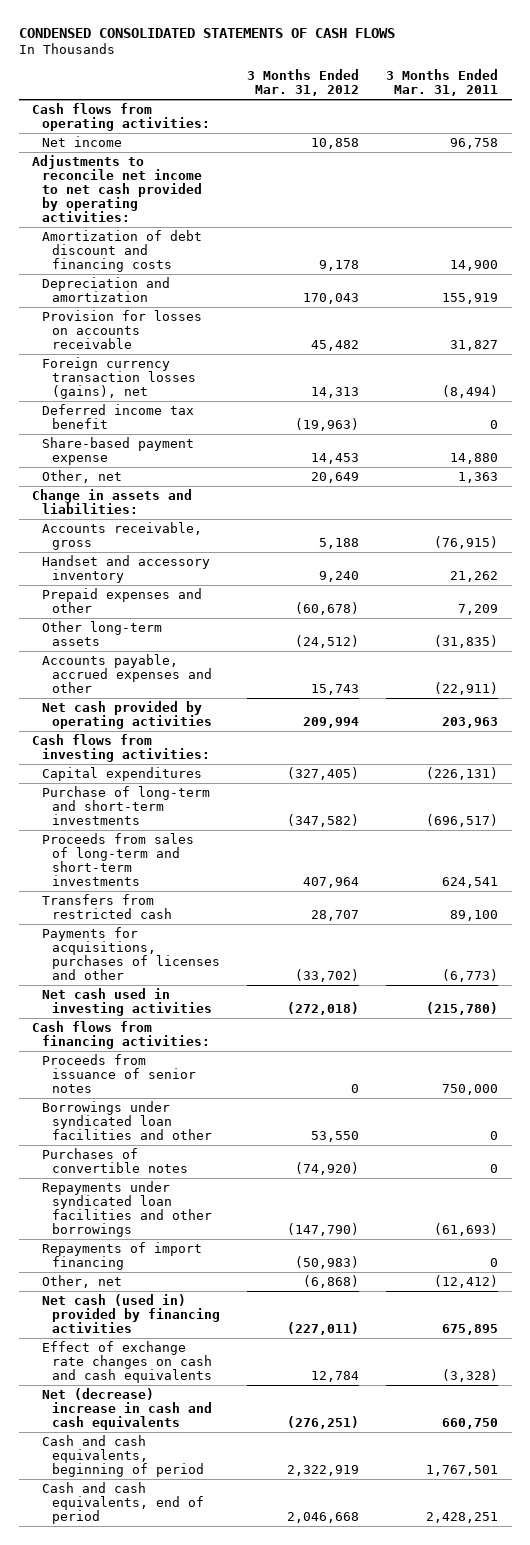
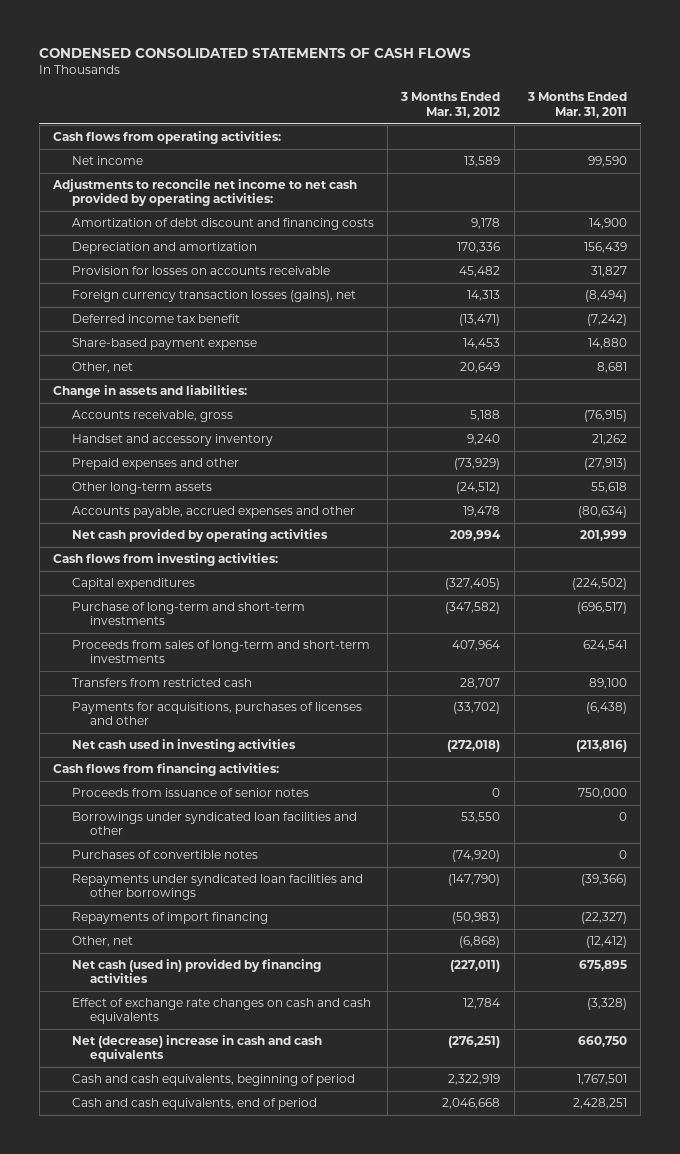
[311,137,360,149] 10,858 -> [464,155,501,167] 13,589
[450,137,499,149] 96,758 -> [588,155,628,167] 99,590
[303,292,360,304] 170,043 -> [457,241,501,253] 170,336
[442,292,499,304] 155,919 -> [584,241,628,253] 156,439
[295,417,360,431] (19,963) -> [459,313,501,326] (13,471)
[490,419,499,429] 0 -> [587,313,628,326] (7,242)
[458,471,499,483] 1,363 -> [597,361,628,373] 8,681
[295,601,360,615] (60,678) -> [454,457,501,470] (73,929)
[458,603,499,615] 7,209 -> [584,457,628,470] (27,913)
[434,634,499,648] (31,835) -> [591,481,628,493] 55,618
[311,684,360,696] 15,743 -> [463,505,501,517] 19,478
[434,682,499,696] (22,911) -> [578,505,628,518] (80,634)
[442,716,499,728] 203,963 -> [580,529,628,541] 201,999
[426,766,499,780] (226,131) -> [572,577,628,590] (224,502)
[442,969,499,983] (6,773) -> [586,701,628,714] (6,438)
[426,1001,499,1015] (215,780) -> [576,739,628,752] (213,816)
[434,1223,499,1237] (61,693) -> [581,873,628,886] (39,366)
[490,1257,499,1267] 0 -> [581,911,628,924] (22,327)

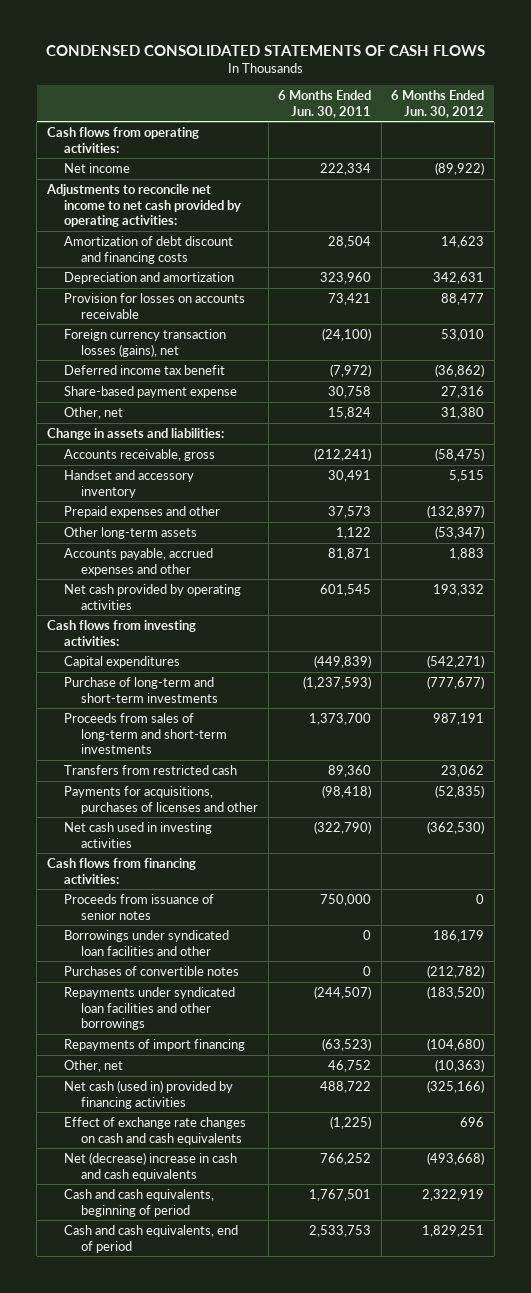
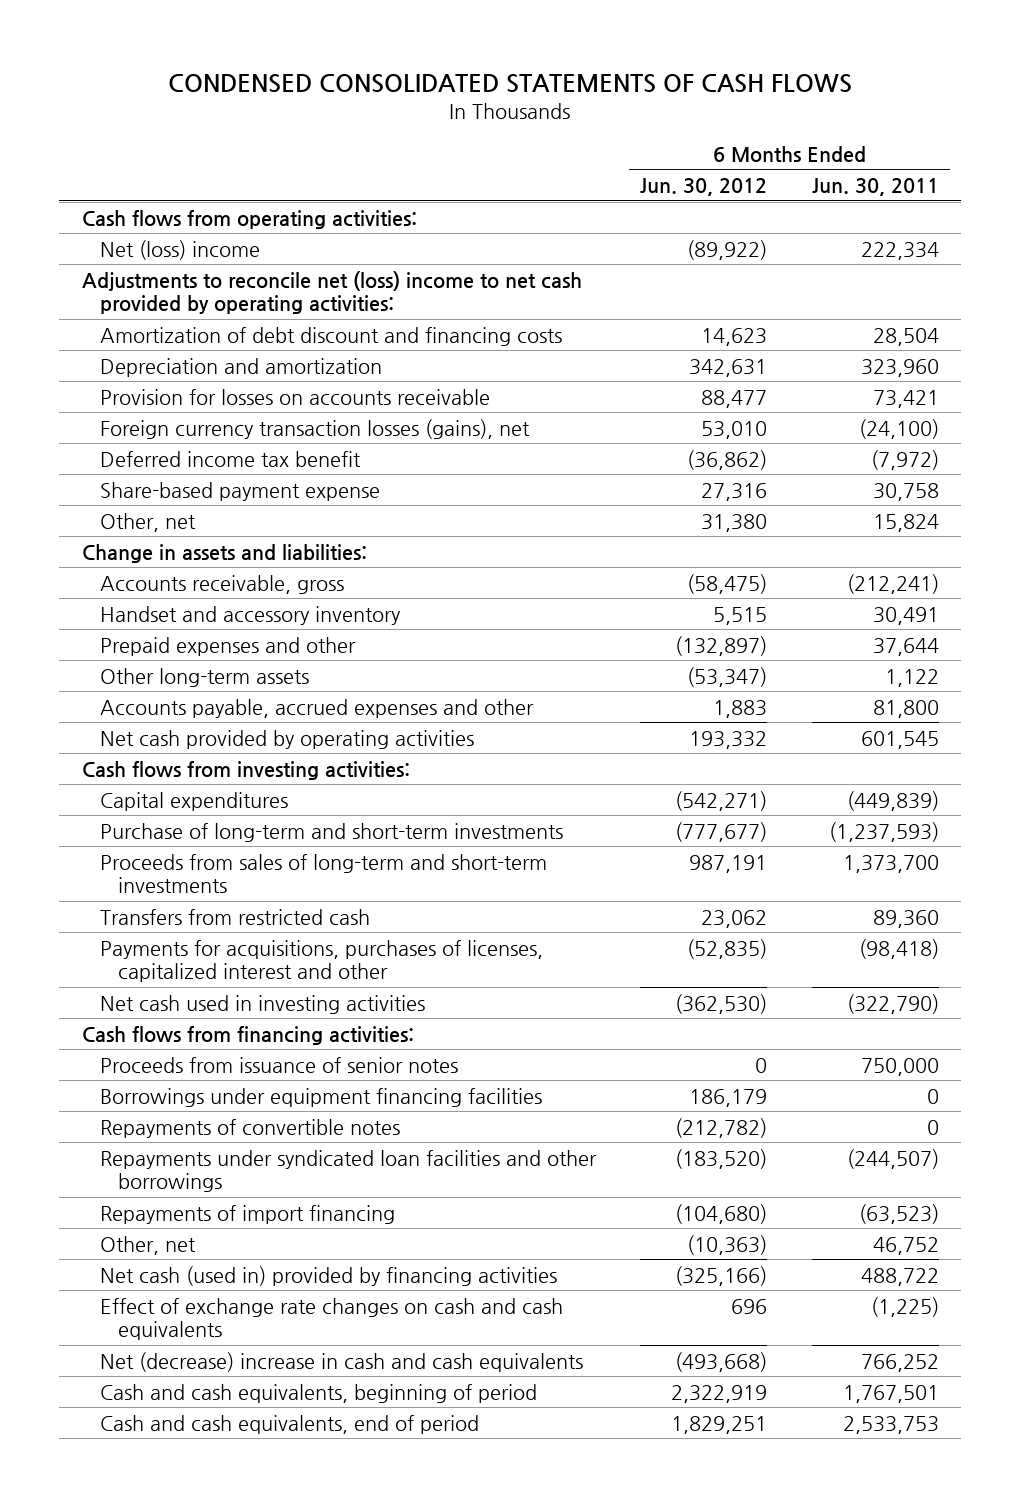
[63,162,130,173] Net income -> [99,239,260,260] Net (loss) income
[45,183,241,228] Adjustments to reconcile net income to net cash provided by operating activities: -> [81,270,582,315] Adjustments to reconcile net (loss) income to net cash provided by operating activities:
[328,505,372,518] 37,573 -> [873,637,940,656] 37,644
[328,547,372,560] 81,871 -> [873,699,940,718] 81,800
[63,785,259,814] Payments for acquisitions, purchases of licenses and other -> [99,939,543,983] Payments for acquisitions, purchases of licenses, capitalized interest and other
[63,929,229,956] Borrowings under syndicated loan facilities and other -> [99,1087,542,1107] Borrowings under equipment financing facilities
[63,965,239,976] Purchases of convertible notes -> [99,1118,400,1138] Repayments of convertible notes

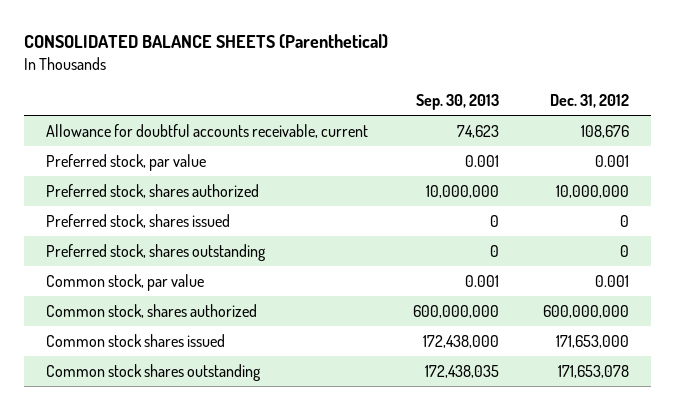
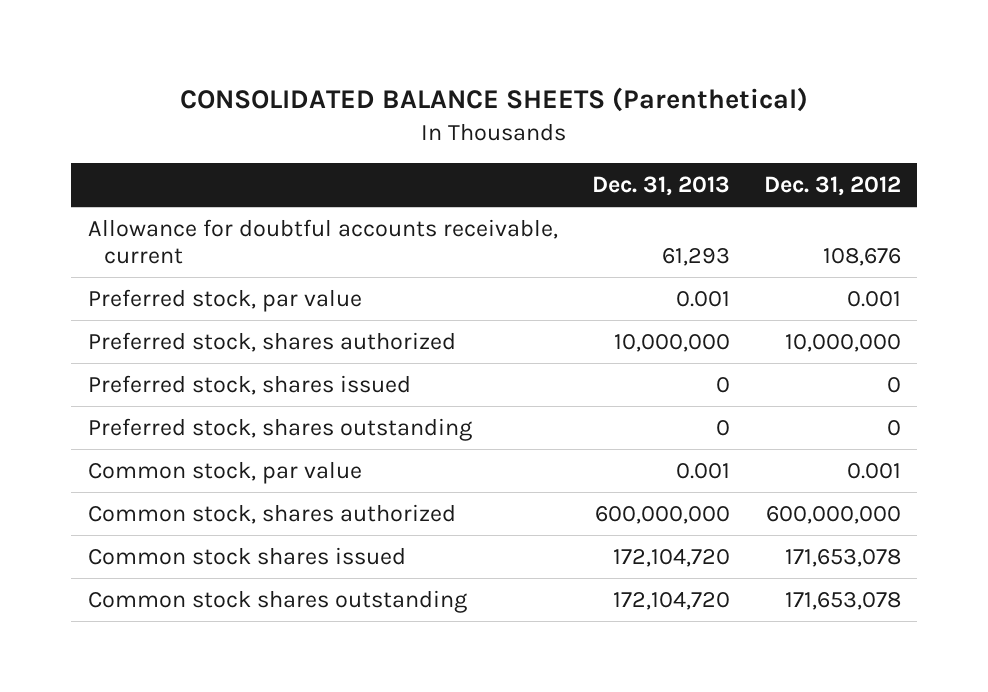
[415,94,499,111] Sep. 30, 2013 -> none
none -> [591,176,730,197] Dec. 31, 2013
[555,334,629,348] 171,653,000 -> [784,548,901,567] 171,653,078

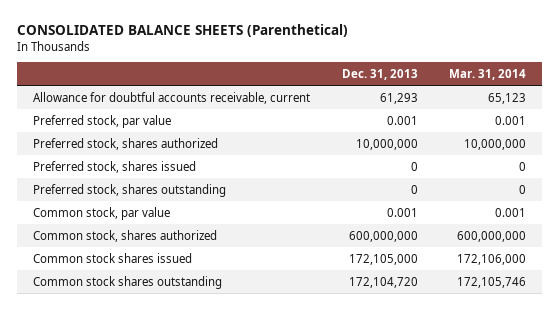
[763,176,901,197] Dec. 31, 2012 -> none
none -> [449,69,527,81] Mar. 31, 2014
[612,548,730,567] 172,104,720 -> [348,253,418,265] 172,105,000

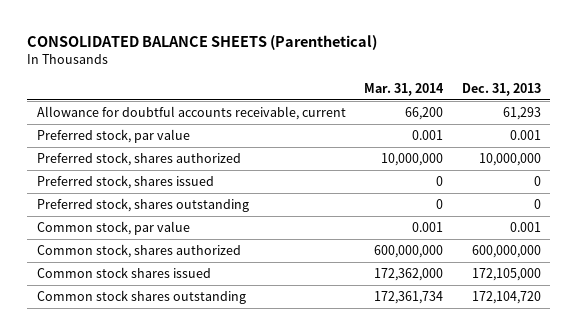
[488,92,527,104] 65,123 -> [405,107,444,121] 66,200
[457,253,527,265] 172,106,000 -> [374,268,444,282] 172,362,000
[457,276,527,288] 172,105,746 -> [374,291,444,305] 172,361,734

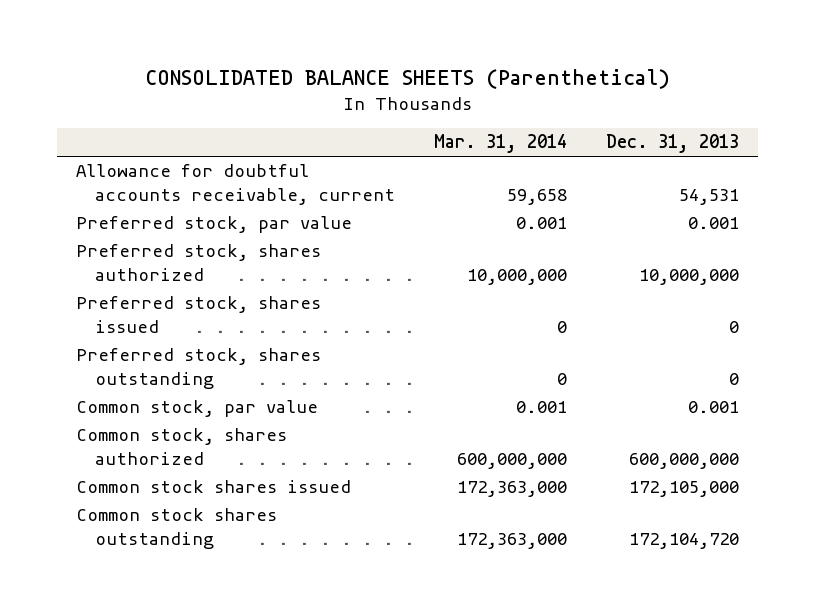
[405,107,444,121] 66,200 -> [506,189,567,206] 59,658
[503,107,542,121] 61,293 -> [678,189,739,206] 54,531
[374,268,444,282] 172,362,000 -> [456,481,567,498] 172,363,000
[374,291,444,305] 172,361,734 -> [456,533,567,550] 172,363,000

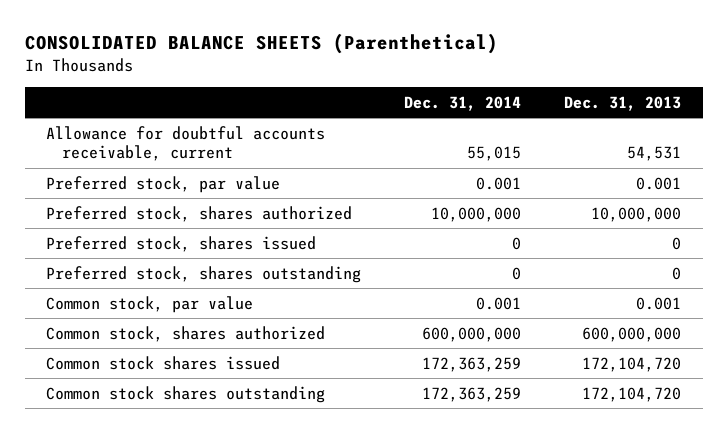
[433,134,567,154] Mar. 31, 2014 -> none
none -> [404,95,522,111] Dec. 31, 2014
[628,481,739,498] 172,105,000 -> [582,356,682,372] 172,104,720

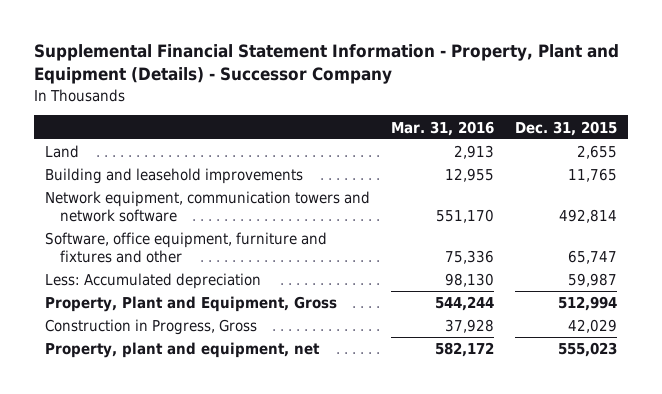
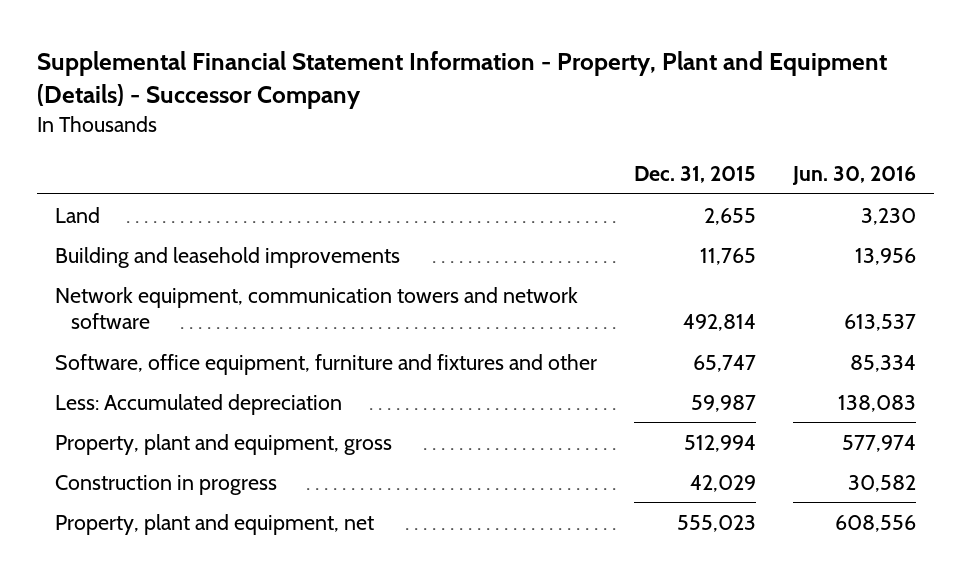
[390,120,494,136] Mar. 31, 2016 -> none
none -> [791,165,916,185] Jun. 30, 2016
[44,296,337,313] Property, Plant and Equipment, Gross -> [55,433,393,455] Property, plant and equipment, gross
[44,319,257,336] Construction in Progress, Gross -> [55,474,278,495] Construction in progress

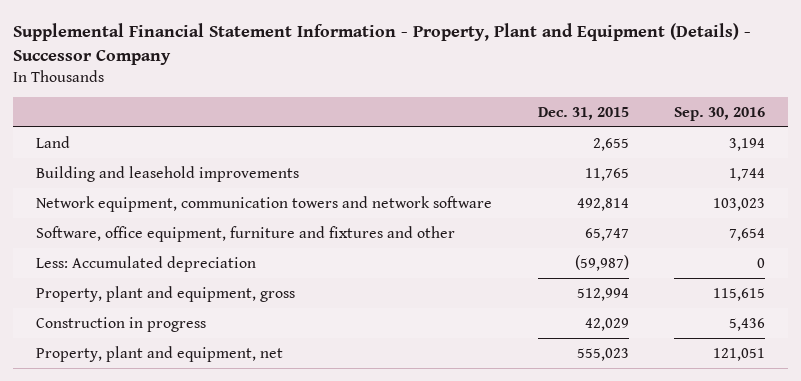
[791,165,916,185] Jun. 30, 2016 -> none
none -> [674,106,766,121] Sep. 30, 2016
[690,394,756,412] 59,987 -> [574,254,629,271] (59,987)

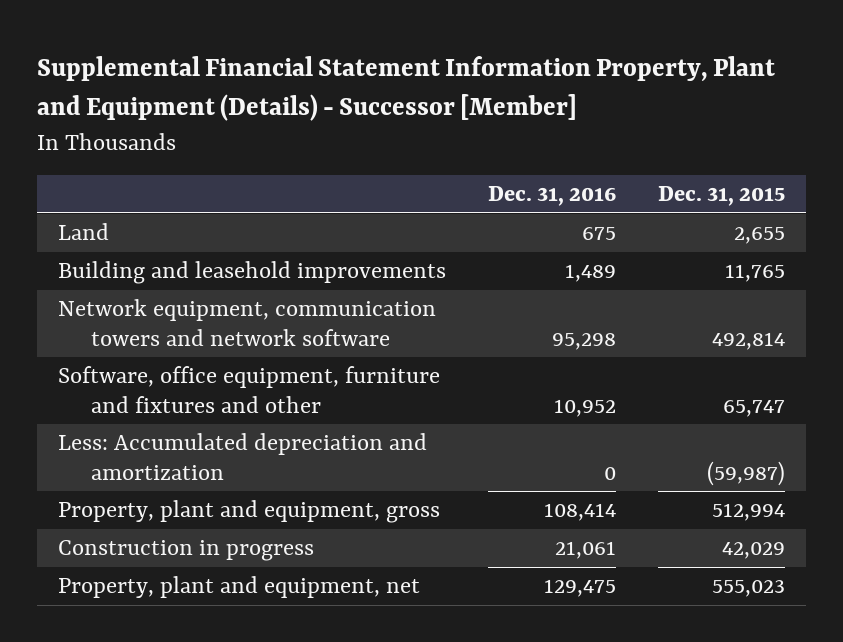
[13,22,752,65] Supplemental Financial Statement Information - Property, Plant and Equipment (Details) - Successor Company -> [36,56,775,122] Supplemental Financial Statement Information Property, Plant and Equipment (Details) - Successor [Member]
[674,106,766,121] Sep. 30, 2016 -> none
none -> [488,186,617,207] Dec. 31, 2016
[35,255,256,272] Less: Accumulated depreciation -> [57,433,427,480] Less: Accumulated depreciation and amortization

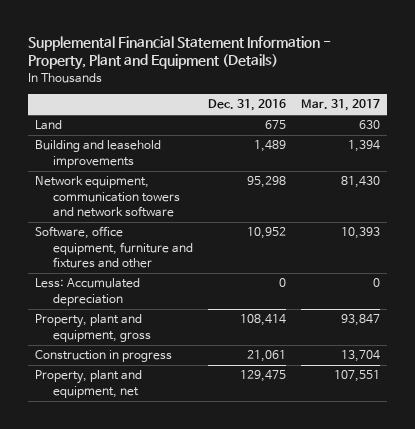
[36,56,775,122] Supplemental Financial Statement Information Property, Plant and Equipment (Details) - Successor [Member] -> [27,35,331,71] Supplemental Financial Statement Information - Property, Plant and Equipment (Details)
[658,186,786,207] Dec. 31, 2015 -> none
none -> [300,99,380,112] Mar. 31, 2017
[57,433,427,480] Less: Accumulated depreciation and amortization -> [35,278,141,306] Less: Accumulated depreciation

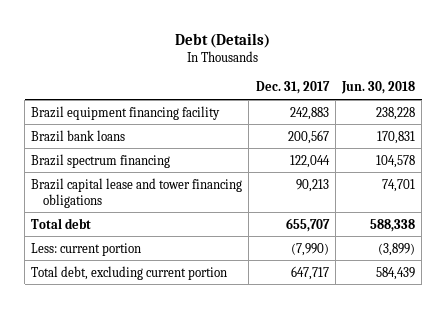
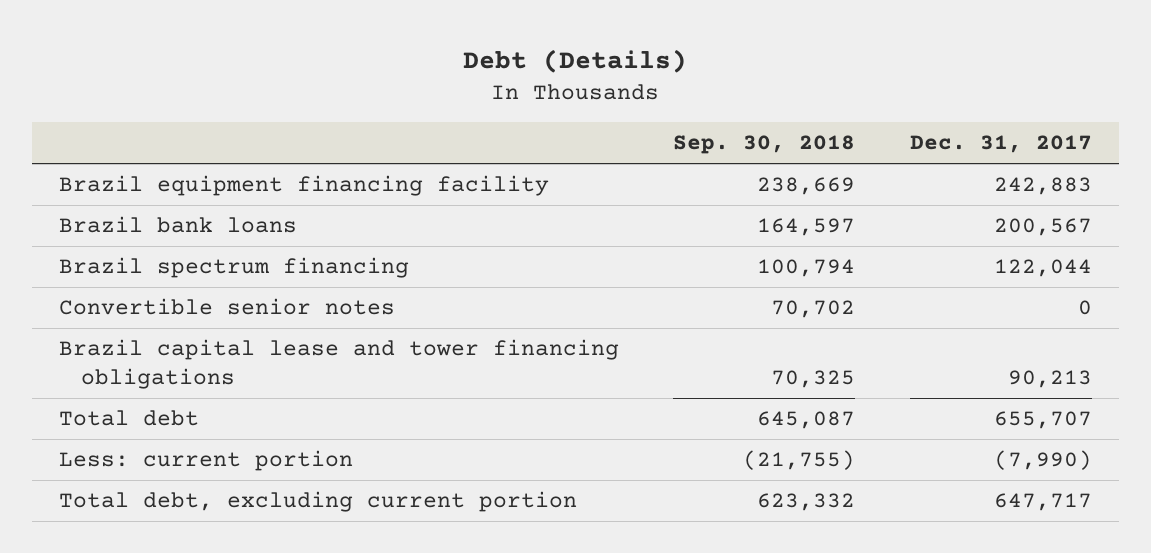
[340,81,415,95] Jun. 30, 2018 -> none
none -> [673,135,856,155] Sep. 30, 2018
none -> [59,298,396,316] Convertible senior notes

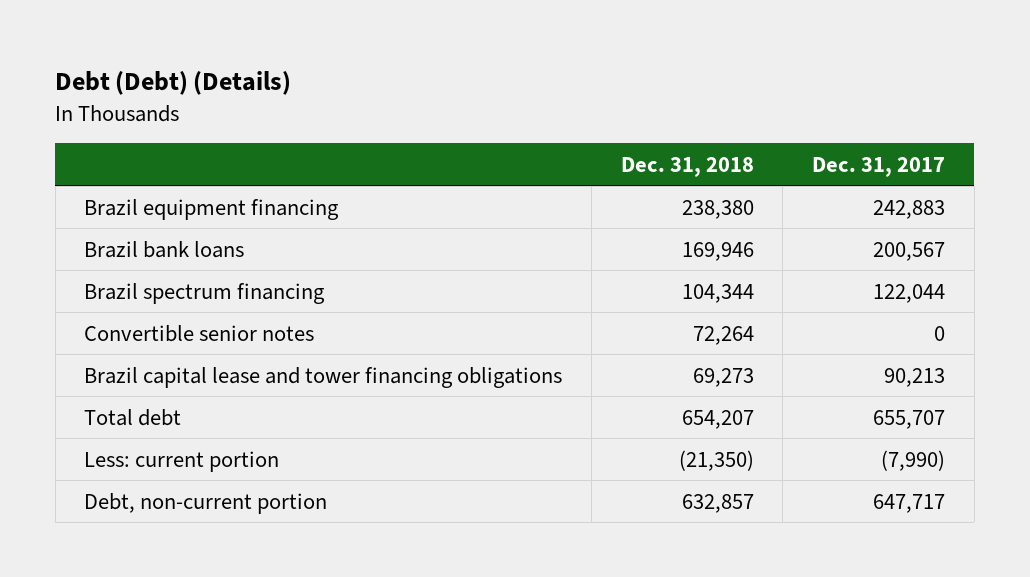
[463,49,688,74] Debt (Details) -> [55,71,292,96] Debt (Debt) (Details)
[673,135,856,155] Sep. 30, 2018 -> none
none -> [620,156,754,177] Dec. 31, 2018
[59,175,550,197] Brazil equipment financing facility -> [84,198,340,220] Brazil equipment financing
[59,491,578,513] Total debt, excluding current portion -> [84,492,328,514] Debt, non-current portion

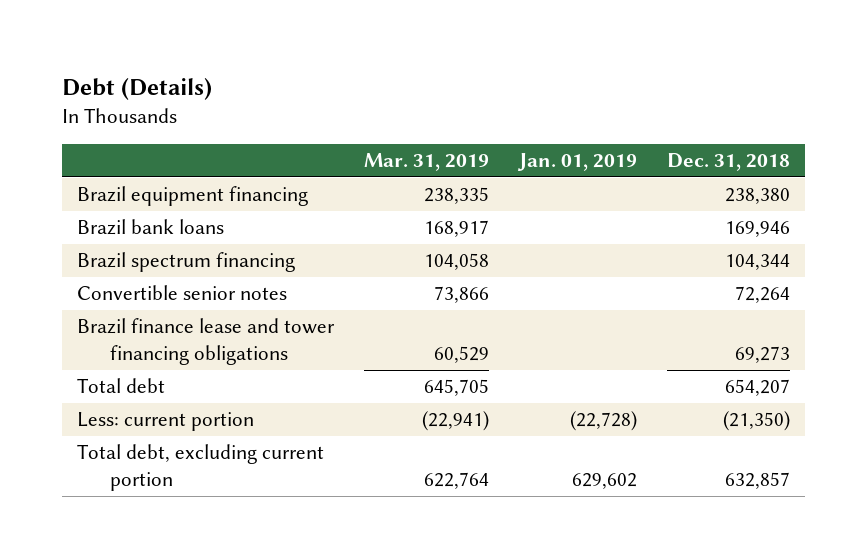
[55,71,292,96] Debt (Debt) (Details) -> [62,77,213,100] Debt (Details)
[812,156,946,177] Dec. 31, 2017 -> none
none -> [364,153,490,172] Mar. 31, 2019
none -> [517,153,638,172] Jan. 01, 2019
[84,366,563,388] Brazil capital lease and tower financing obligations -> [77,318,336,366] Brazil finance lease and tower financing obligations
[84,492,328,514] Debt, non-current portion -> [77,444,325,492] Total debt, excluding current portion

